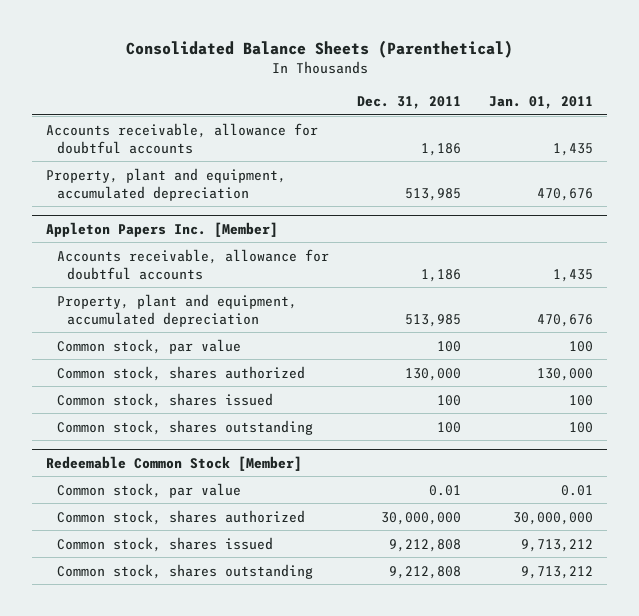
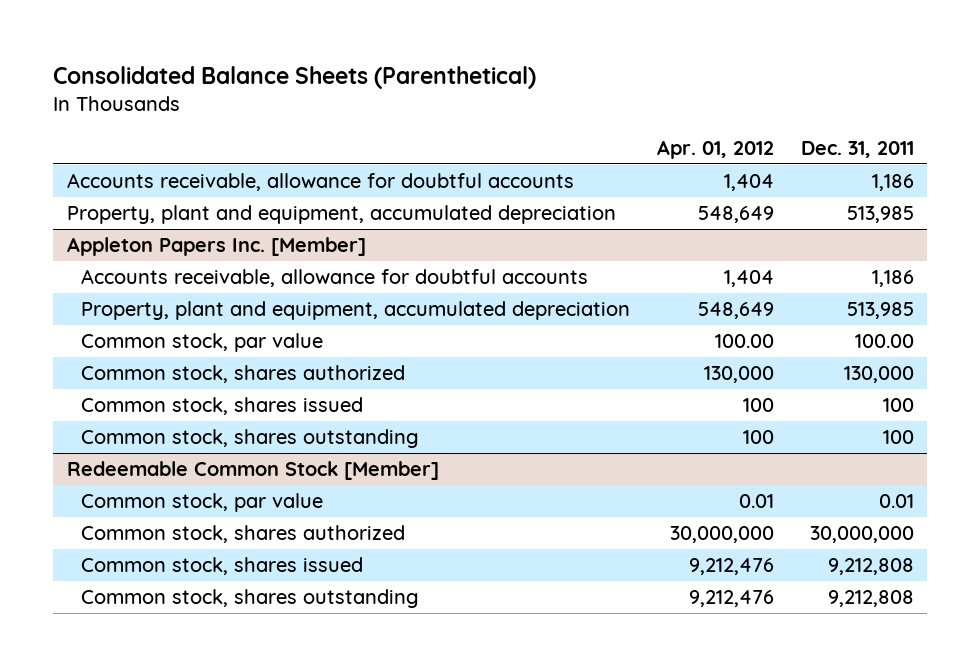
[488,95,593,109] Jan. 01, 2011 -> none
none -> [656,139,774,159] Apr. 01, 2012
[436,340,461,352] 100 -> [854,334,914,349] 100.00

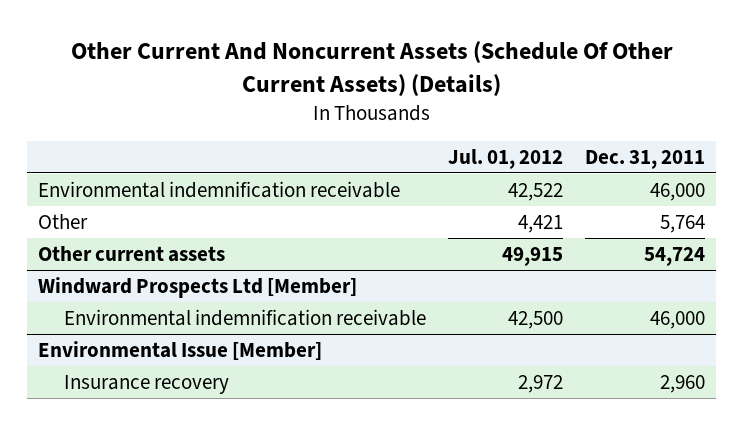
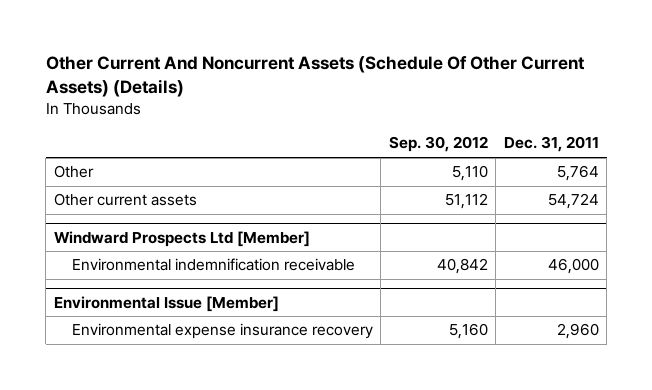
[448,148,564,169] Jul. 01, 2012 -> none
none -> [388,136,488,153] Sep. 30, 2012
[38,180,401,198] Environmental indemnification receivable -> none
[64,374,230,394] Insurance recovery -> [71,323,373,340] Environmental expense insurance recovery

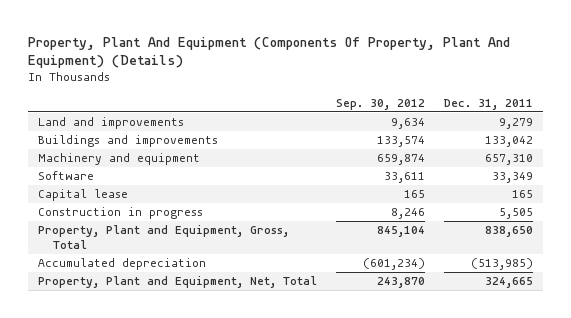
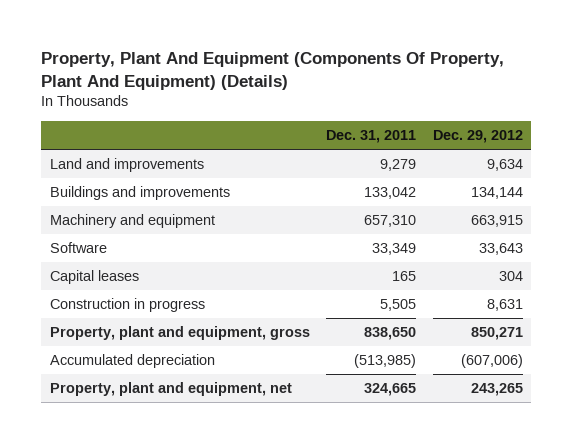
[336,98,426,110] Sep. 30, 2012 -> none
none -> [432,130,523,144] Dec. 29, 2012
[37,189,128,202] Capital lease -> [49,270,139,285] Capital leases
[37,225,289,250] Property, Plant and Equipment, Gross, Total -> [49,326,310,341] Property, plant and equipment, gross
[37,276,317,289] Property, Plant and Equipment, Net, Total -> [49,382,292,397] Property, plant and equipment, net

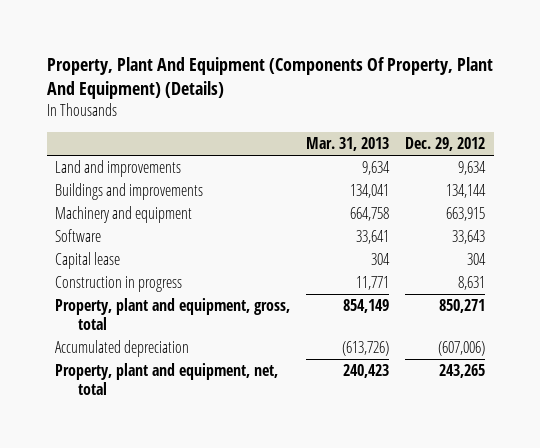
[326,130,417,144] Dec. 31, 2011 -> none
none -> [306,137,390,152] Mar. 31, 2013
[49,270,139,285] Capital leases -> [54,252,120,270] Capital lease
[49,326,310,341] Property, plant and equipment, gross -> [54,298,290,331] Property, plant and equipment, gross, total
[49,382,292,397] Property, plant and equipment, net -> [54,363,278,396] Property, plant and equipment, net, total

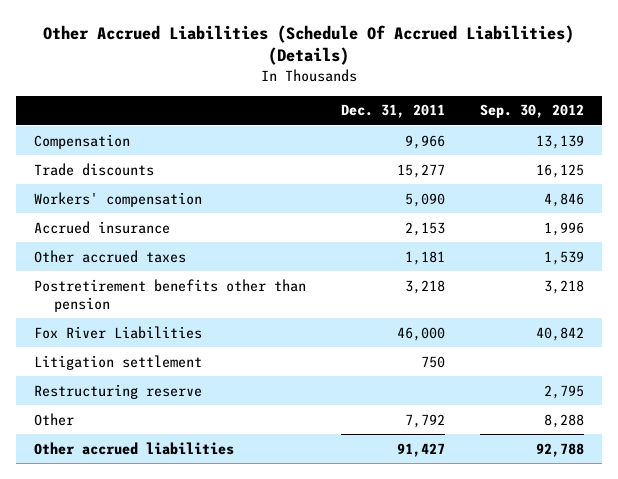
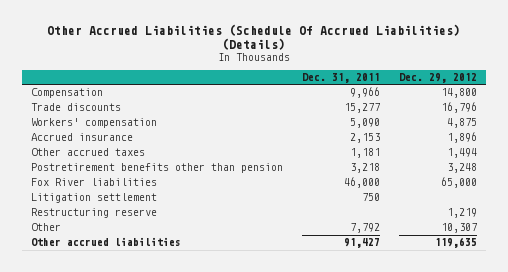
[480,104,585,119] Sep. 30, 2012 -> none
none -> [398,73,477,84] Dec. 29, 2012
[33,325,202,339] Fox River Liabilities -> [31,178,158,187] Fox River liabilities

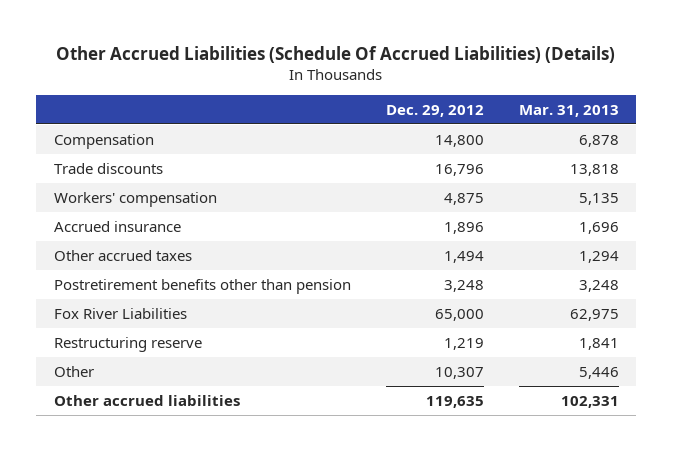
[301,73,380,84] Dec. 31, 2011 -> none
none -> [518,104,619,117] Mar. 31, 2013
[31,193,158,204] Litigation settlement -> none
[31,178,158,187] Fox River liabilities -> [53,307,187,319] Fox River Liabilities

